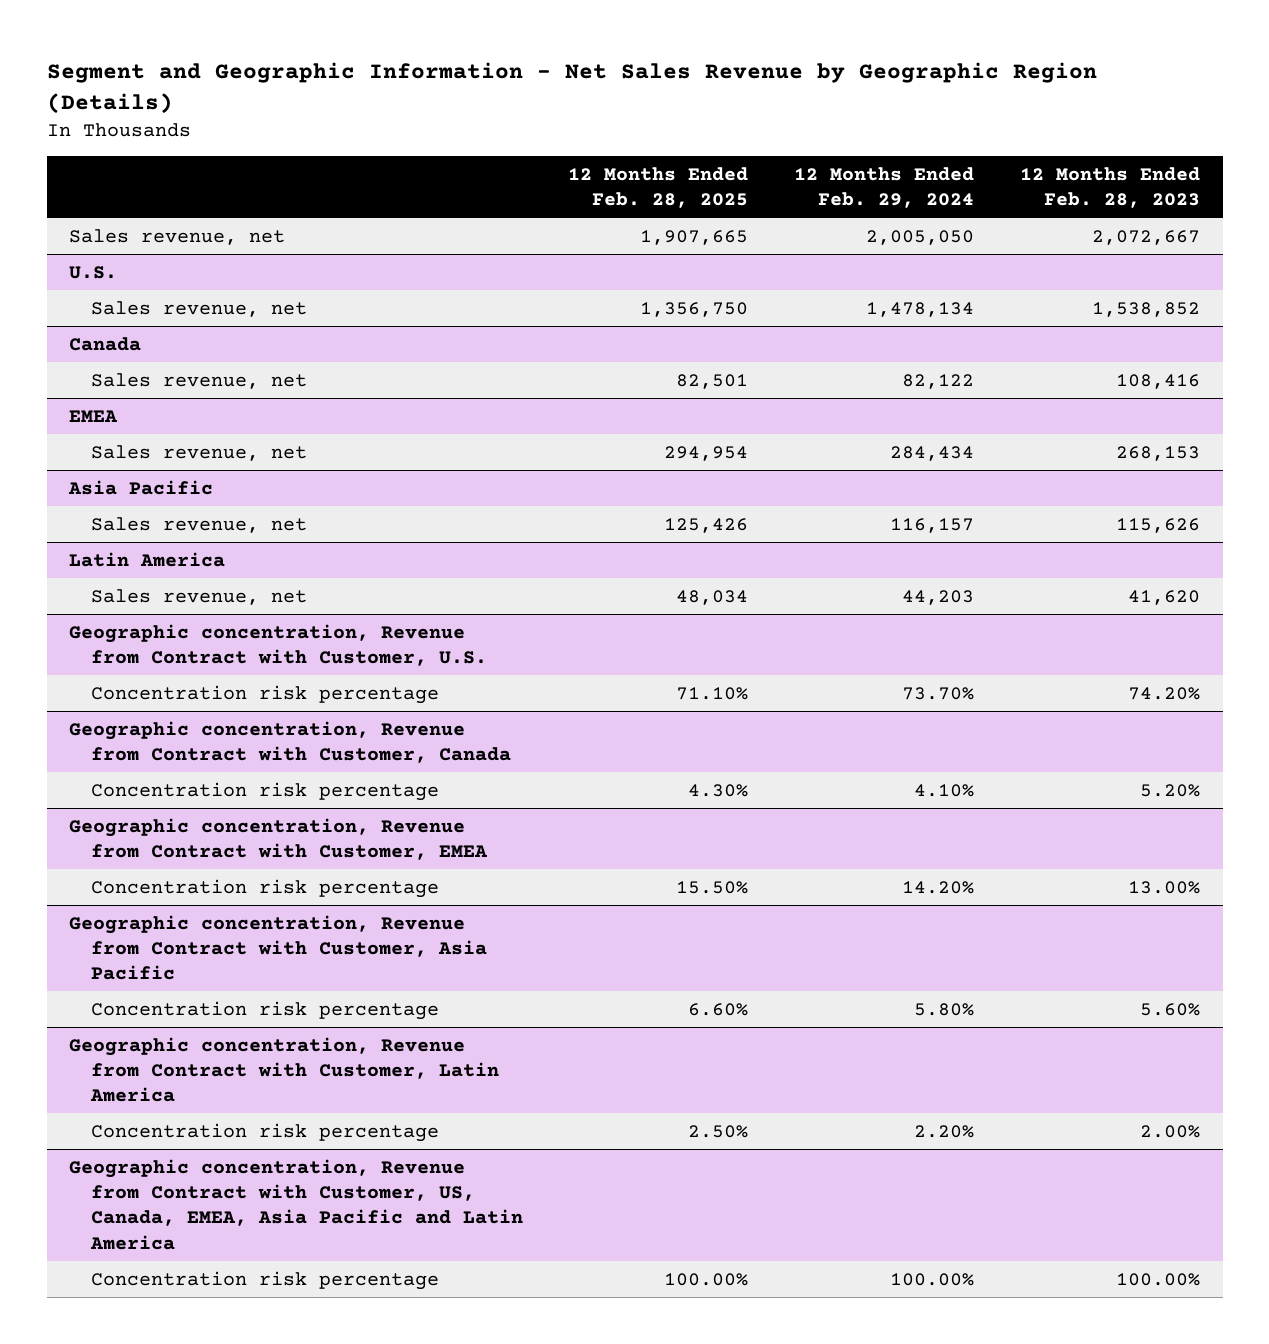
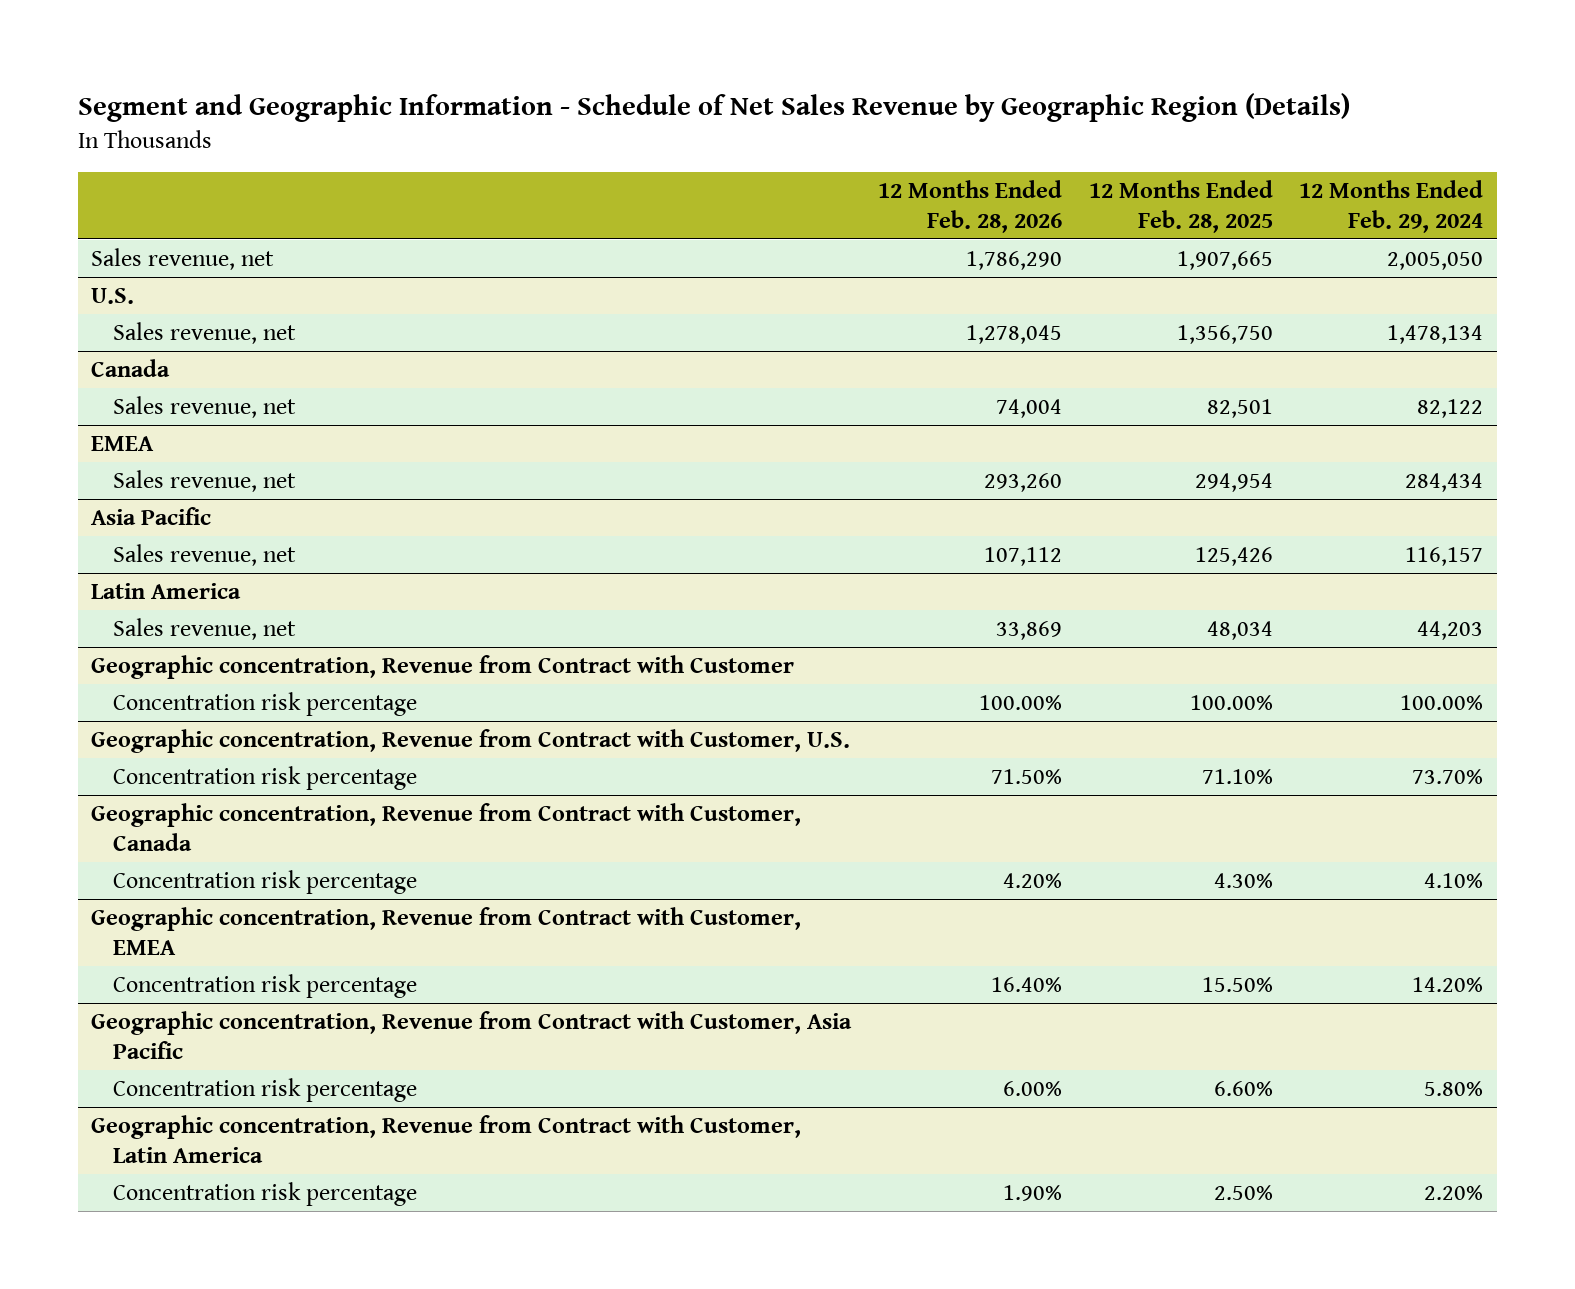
[46,61,1097,114] Segment and Geographic Information - Net Sales Revenue by Geographic Region (Details) -> [77,93,1350,123] Segment and Geographic Information - Schedule of Net Sales Revenue by Geographic Region (Details)
[1019,166,1200,208] 12 Months Ended Feb. 28, 2023 -> none
none -> [878,179,1063,234] 12 Months Ended Feb. 28, 2026
none -> [91,654,795,679] Geographic concentration, Revenue from Contract with Customer
none -> [113,691,418,716] Concentration risk percentage
[69,1158,523,1250] Geographic concentration, Revenue from Contract with Customer, US, Canada, EMEA, Asia Pacific and Latin America -> none
[90,1270,439,1290] Concentration risk percentage -> none

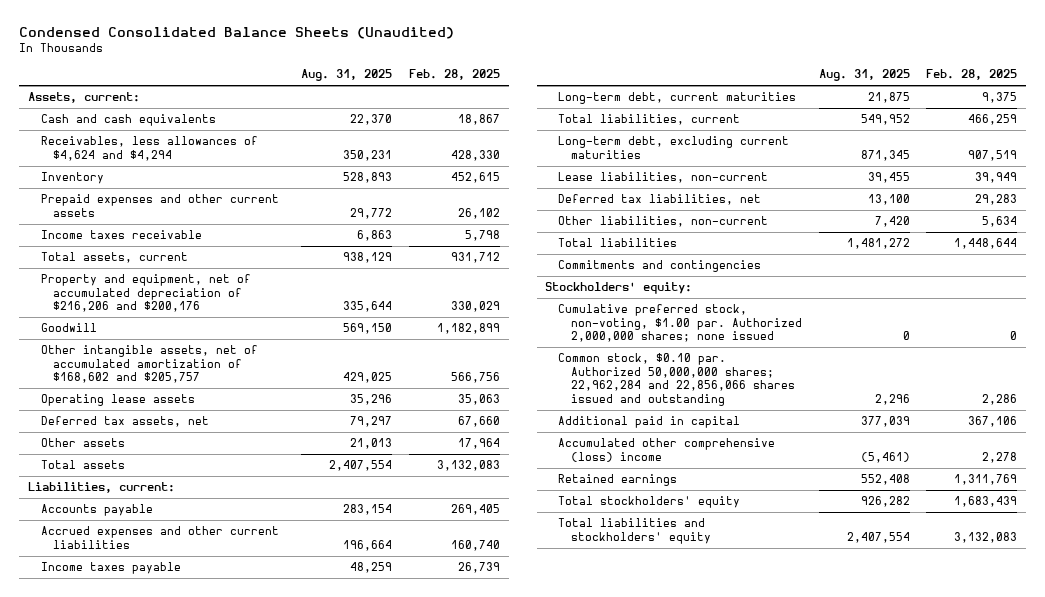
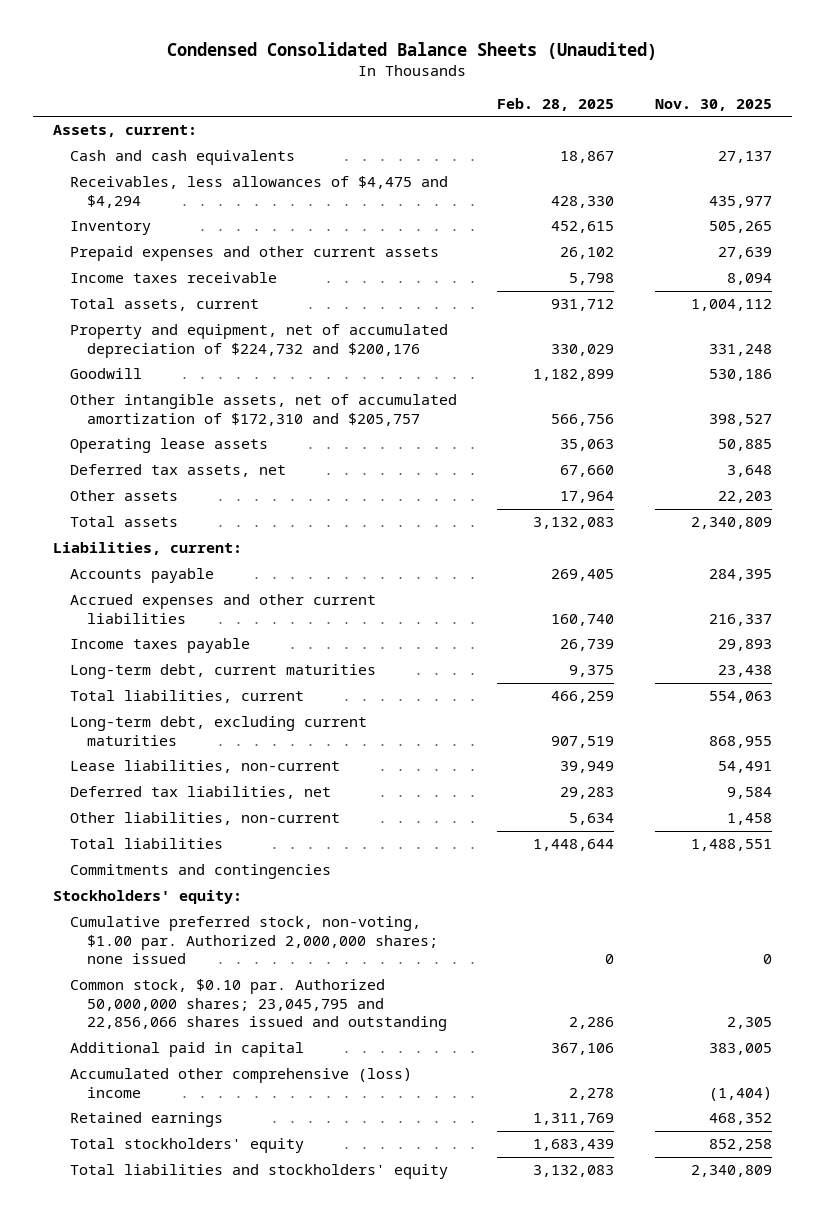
[301,69,393,82] Aug. 31, 2025 -> none
none -> [654,98,772,111] Nov. 30, 2025
[40,136,258,161] Receivables, less allowances of $4,624 and $4,294 -> [69,176,448,208] Receivables, less allowances of $4,475 and $4,294
[40,274,251,313] Property and equipment, net of accumulated depreciation of $216,206 and $200,176 -> [69,324,448,358] Property and equipment, net of accumulated depreciation of $224,732 and $200,176
[40,345,258,384] Other intangible assets, net of accumulated amortization of $168,602 and $205,757 -> [69,394,457,426] Other intangible assets, net of accumulated amortization of $172,310 and $205,757
[557,353,795,406] Common stock, $0.10 par. Authorized 50,000,000 shares; 22,962,284 and 22,856,066 shares issued and outstanding -> [69,979,448,1032] Common stock, $0.10 par. Authorized 50,000,000 shares; 23,045,795 and 22,856,066 shares issued and outstanding

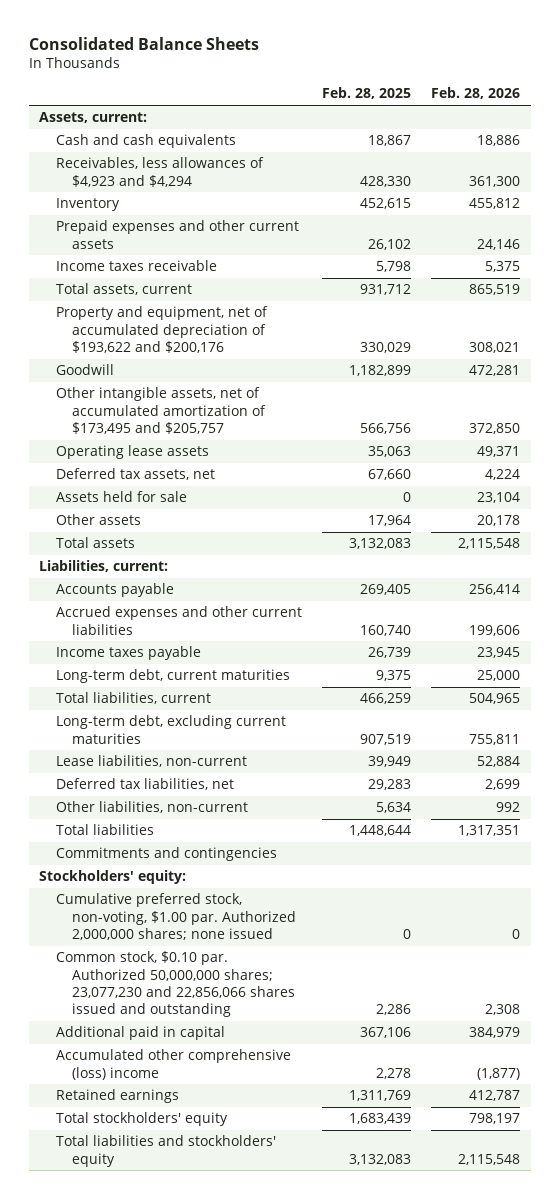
[167,41,658,60] Condensed Consolidated Balance Sheets (Unaudited) -> [29,37,260,51] Consolidated Balance Sheets
[654,98,772,111] Nov. 30, 2025 -> none
none -> [431,87,521,100] Feb. 28, 2026
[69,176,448,208] Receivables, less allowances of $4,475 and $4,294 -> [55,157,264,187] Receivables, less allowances of $4,923 and $4,294
[69,324,448,358] Property and equipment, net of accumulated depreciation of $224,732 and $200,176 -> [55,306,268,353] Property and equipment, net of accumulated depreciation of $193,622 and $200,176
[69,394,457,426] Other intangible assets, net of accumulated amortization of $172,310 and $205,757 -> [55,387,267,434] Other intangible assets, net of accumulated amortization of $173,495 and $205,757
none -> [55,491,187,503] Assets held for sale
[69,979,448,1032] Common stock, $0.10 par. Authorized 50,000,000 shares; 23,045,795 and 22,856,066 shares issued and outstanding -> [55,951,296,1018] Common stock, $0.10 par. Authorized 50,000,000 shares; 23,077,230 and 22,856,066 shares issued and outstanding

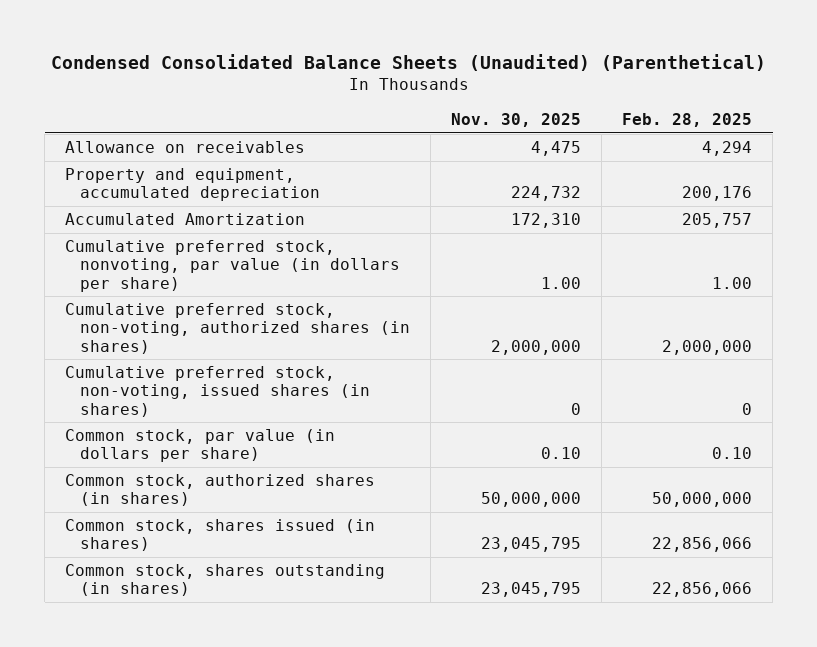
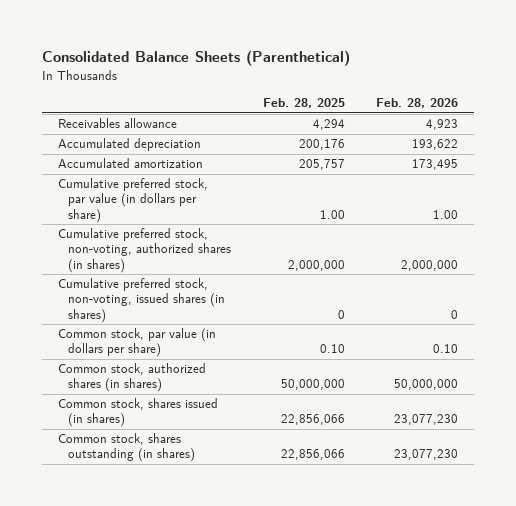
[50,53,766,71] Condensed Consolidated Balance Sheets (Unaudited) (Parenthetical) -> [42,50,351,67] Consolidated Balance Sheets (Parenthetical)
[451,113,582,128] Nov. 30, 2025 -> none
none -> [375,98,458,109] Feb. 28, 2026
[64,141,305,154] Allowance on receivables -> [58,118,178,129] Receivables allowance
[64,168,321,202] Property and equipment, accumulated depreciation -> [58,138,202,152] Accumulated depreciation
[64,213,305,226] Accumulated Amortization -> [58,158,204,169] Accumulated amortization
[64,240,401,292] Cumulative preferred stock, nonvoting, par value (in dollars per share) -> [58,178,209,223] Cumulative preferred stock, par value (in dollars per share)

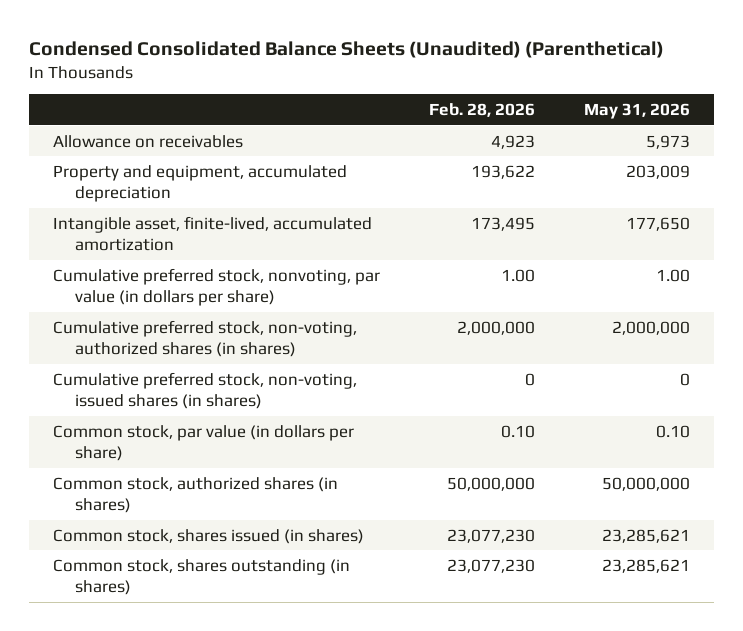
[42,50,351,67] Consolidated Balance Sheets (Parenthetical) -> [28,40,664,58] Condensed Consolidated Balance Sheets (Unaudited) (Parenthetical)
[262,98,345,109] Feb. 28, 2025 -> none
none -> [583,102,690,119] May 31, 2026
[58,118,178,129] Receivables allowance -> [53,134,244,148] Allowance on receivables
[58,138,202,152] Accumulated depreciation -> [53,164,348,203] Property and equipment, accumulated depreciation
[58,158,204,169] Accumulated amortization -> [53,215,373,252] Intangible asset, finite-lived, accumulated amortization
[58,178,209,223] Cumulative preferred stock, par value (in dollars per share) -> [53,267,381,307] Cumulative preferred stock, nonvoting, par value (in dollars per share)

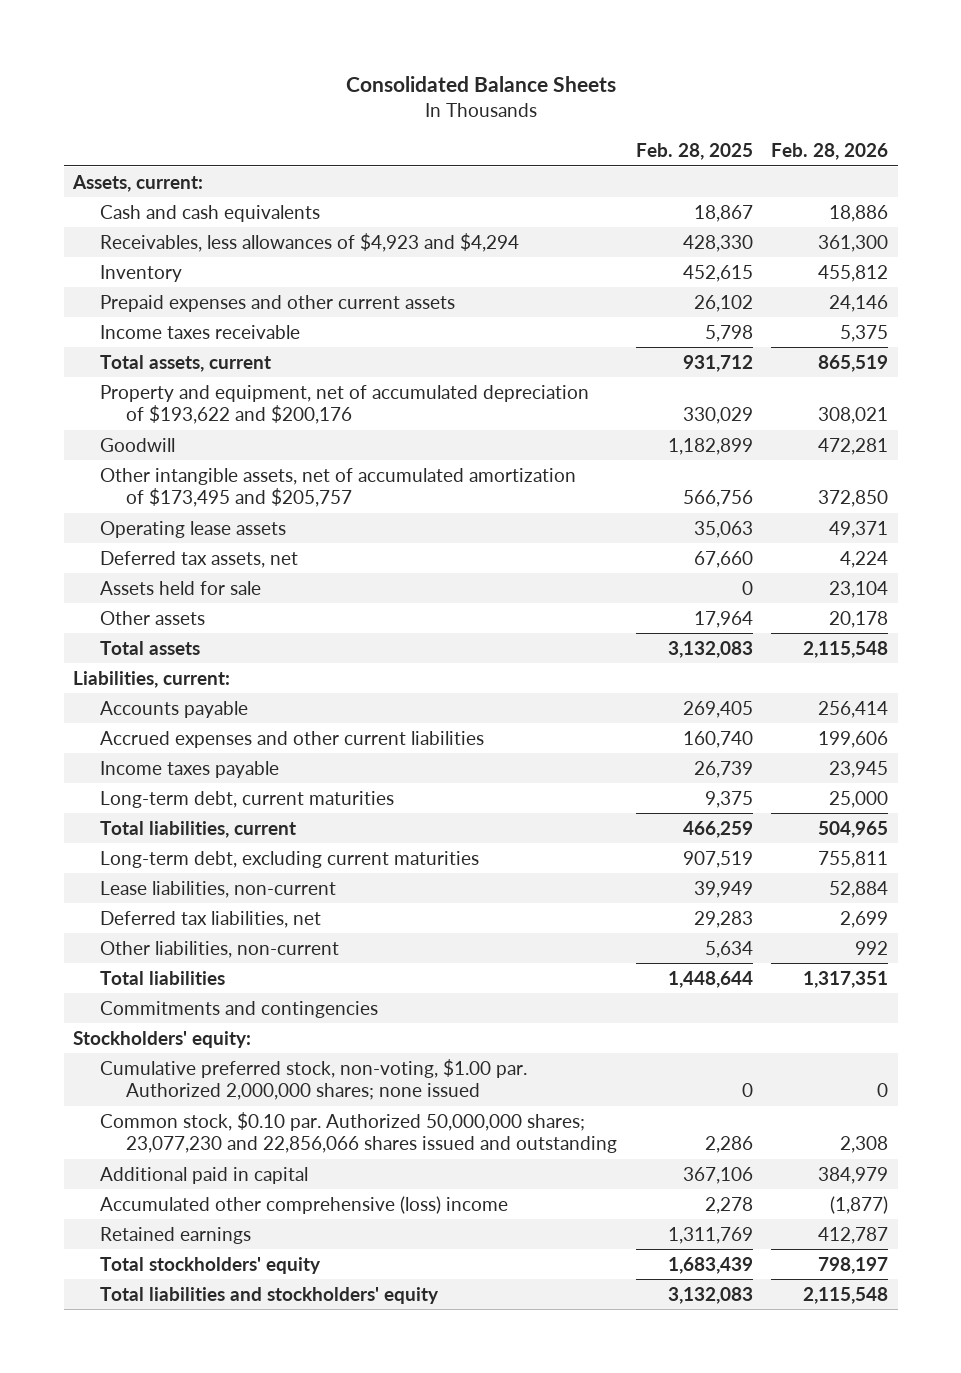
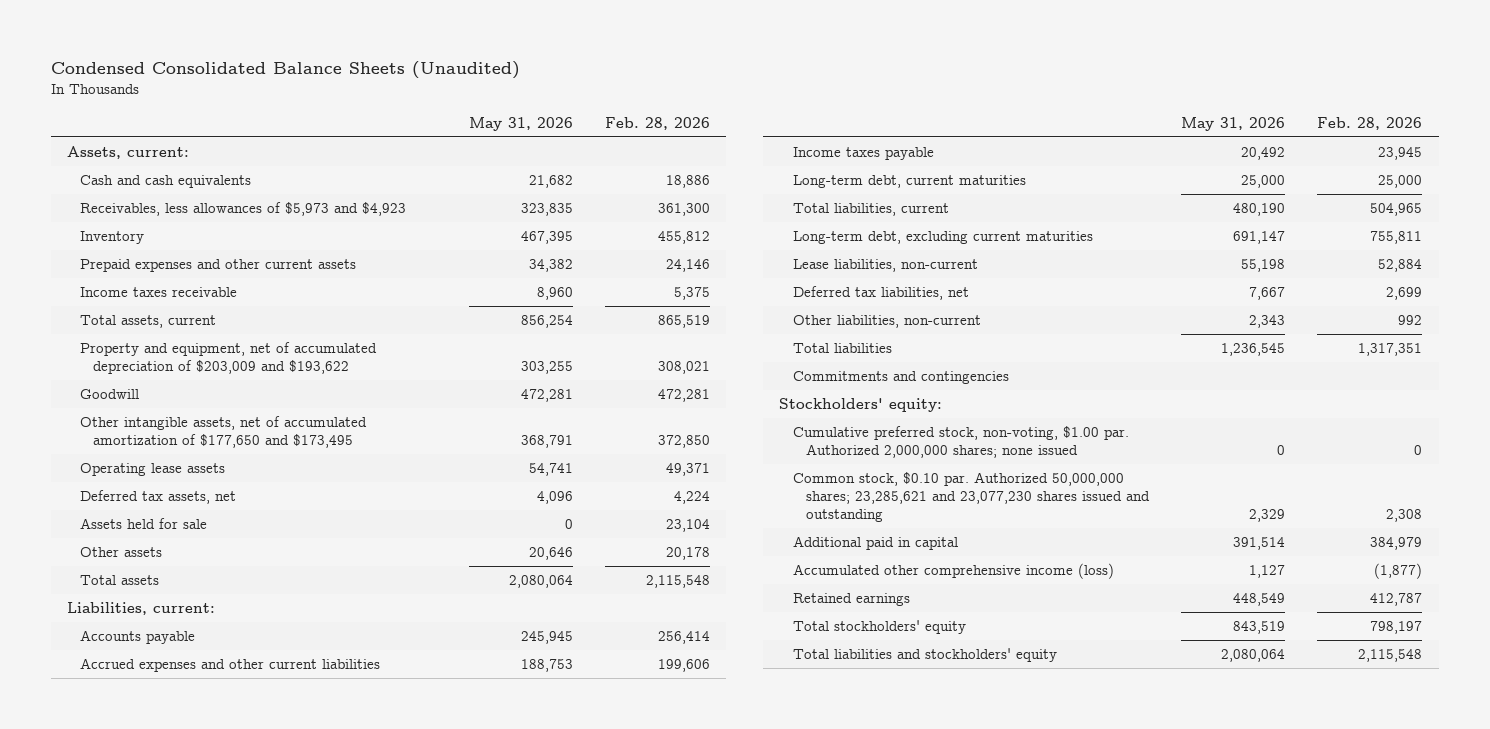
[345,76,616,93] Consolidated Balance Sheets -> [51,61,521,80] Condensed Consolidated Balance Sheets (Unaudited)
[635,143,753,161] Feb. 28, 2025 -> none
none -> [468,116,573,131] May 31, 2026
[99,232,519,252] Receivables, less allowances of $4,923 and $4,294 -> [80,202,407,217] Receivables, less allowances of $5,973 and $4,923
[99,384,589,425] Property and equipment, net of accumulated depreciation of $193,622 and $200,176 -> [80,342,378,375] Property and equipment, net of accumulated depreciation of $203,009 and $193,622
[99,467,576,508] Other intangible assets, net of accumulated amortization of $173,495 and $205,757 -> [80,416,368,449] Other intangible assets, net of accumulated amortization of $177,650 and $173,495
[99,1111,618,1154] Common stock, $0.10 par. Authorized 50,000,000 shares; 23,077,230 and 22,856,066 shares issued and outstanding -> [792,472,1150,523] Common stock, $0.10 par. Authorized 50,000,000 shares; 23,285,621 and 23,077,230 shares issued and outstanding
[99,1195,508,1214] Accumulated other comprehensive (loss) income -> [792,563,1114,580] Accumulated other comprehensive income (loss)

